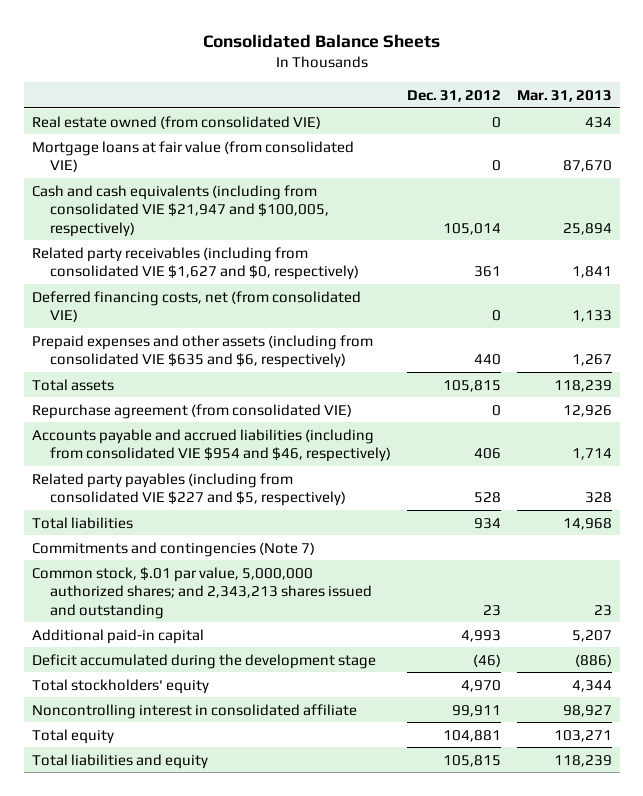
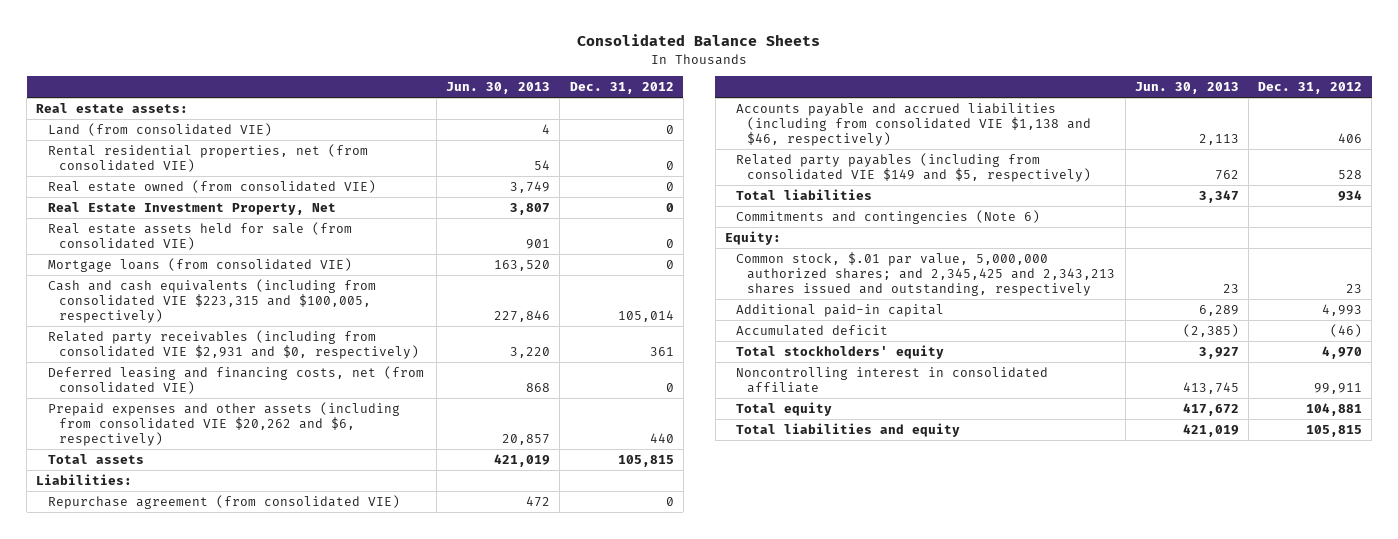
[516,89,612,102] Mar. 31, 2013 -> none
none -> [446,82,551,95] Jun. 30, 2013
none -> [36,103,189,114] Real estate assets:
none -> [47,123,272,137] Land (from consolidated VIE)
none -> [47,144,368,172] Rental residential properties, net (from consolidated VIE)
none -> [47,202,336,216] Real Estate Investment Property, Net
none -> [47,222,352,250] Real estate assets held for sale (from consolidated VIE)
[31,140,354,173] Mortgage loans at fair value (from consolidated VIE) -> [47,258,352,273] Mortgage loans (from consolidated VIE)
[31,184,329,237] Cash and cash equivalents (including from consolidated VIE $21,947 and $100,005, respectively) -> [47,279,376,323] Cash and cash equivalents (including from consolidated VIE $223,315 and $100,005, respectively)
[31,246,359,281] Related party receivables (including from consolidated VIE $1,627 and $0, respectively) -> [47,330,419,359] Related party receivables (including from consolidated VIE $2,931 and $0, respectively)
[31,290,361,323] Deferred financing costs, net (from consolidated VIE) -> [47,366,424,394] Deferred leasing and financing costs, net (from consolidated VIE)
[31,334,373,369] Prepaid expenses and other assets (including from consolidated VIE $635 and $6, respectively) -> [47,402,400,446] Prepaid expenses and other assets (including from consolidated VIE $20,262 and $6, respectively)
none -> [36,474,133,486] Liabilities:
[31,428,391,463] Accounts payable and accrued liabilities (including from consolidated VIE $954 and $46, respectively) -> [736,103,1092,146] Accounts payable and accrued liabilities (including from consolidated VIE $1,138 and $46, respectively)
[31,472,346,507] Related party payables (including from consolidated VIE $227 and $5, respectively) -> [736,153,1092,182] Related party payables (including from consolidated VIE $149 and $5, respectively)
[31,541,315,557] Commitments and contingencies (Note 7) -> [736,210,1041,225] Commitments and contingencies (Note 6)
none -> [724,231,781,246] Equity:
[31,566,372,619] Common stock, $.01 par value, 5,000,000 authorized shares; and 2,343,213 shares issued and outstanding -> [736,252,1116,296] Common stock, $.01 par value, 5,000,000 authorized shares; and 2,345,425 and 2,343,213 shares issued and outstanding, respectively
[31,653,376,669] Deficit accumulated during the development stage -> [736,325,889,337] Accumulated deficit

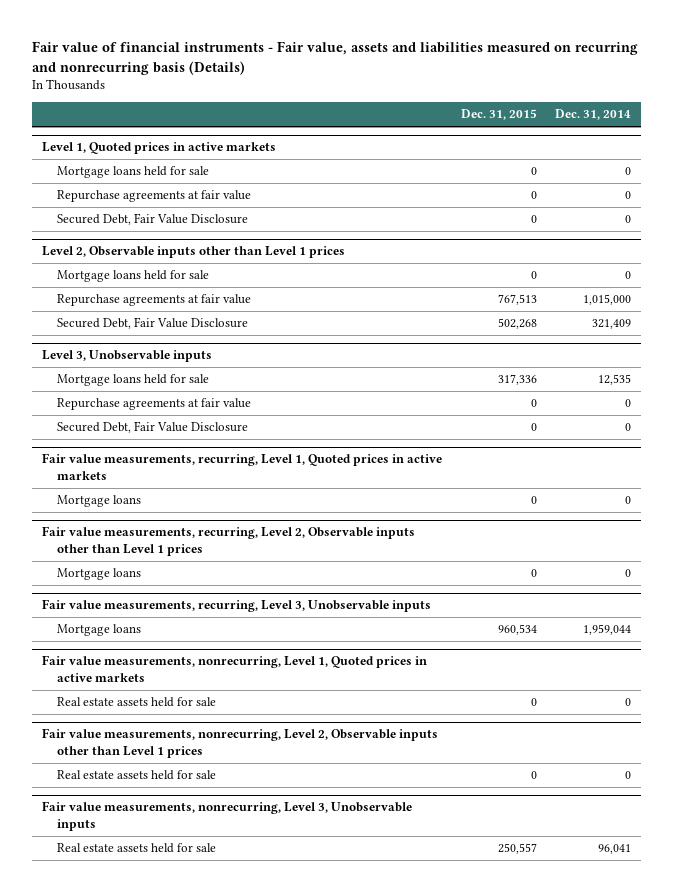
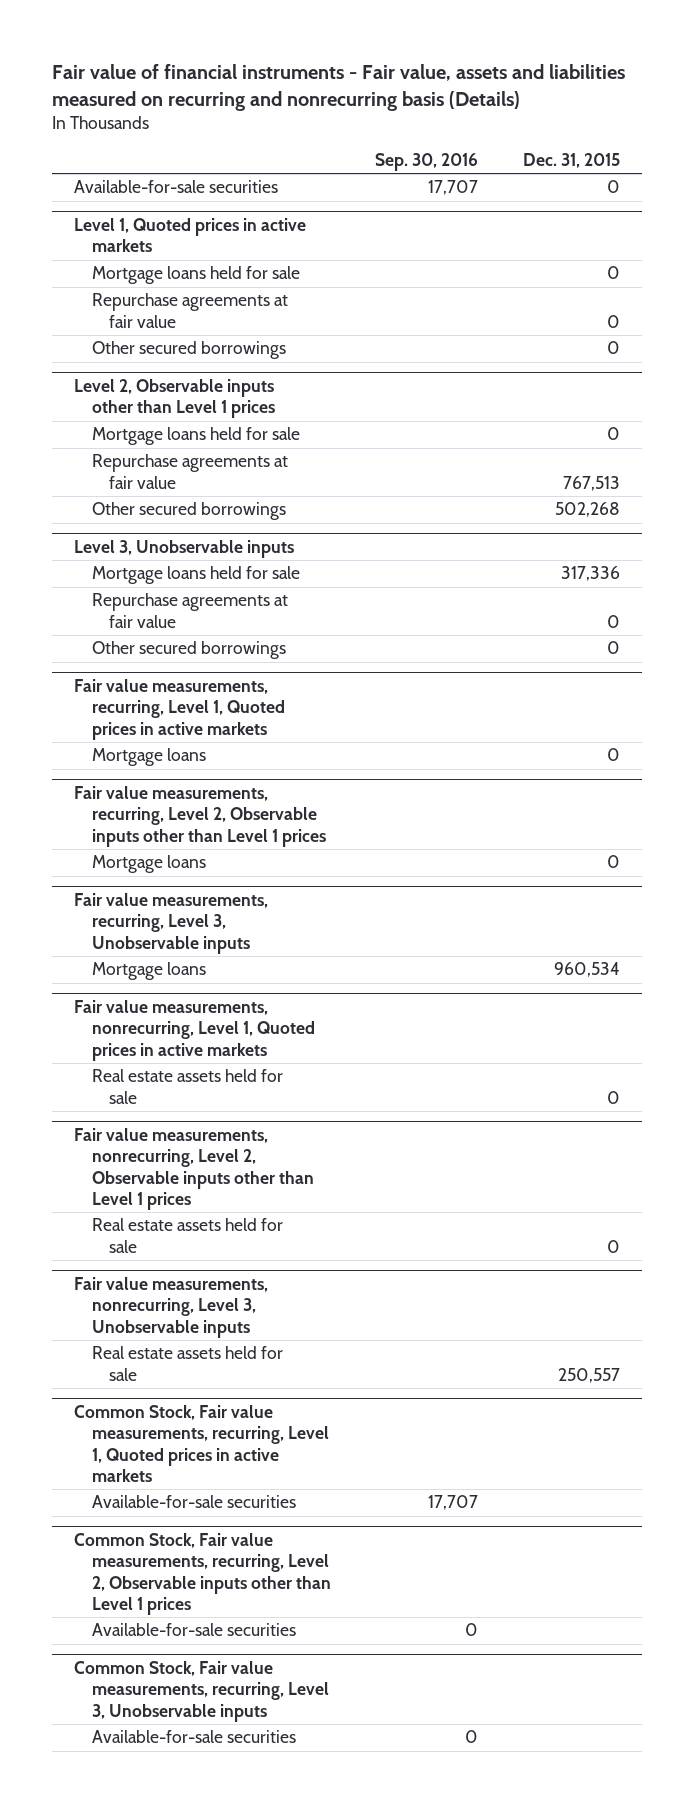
[555,109,632,121] Dec. 31, 2014 -> none
none -> [375,152,479,171] Sep. 30, 2016
none -> [74,180,279,194] Available-for-sale securities
[56,213,248,226] Secured Debt, Fair Value Disclosure -> [91,341,286,360] Other secured borrowings
[56,317,248,330] Secured Debt, Fair Value Disclosure -> [91,502,286,521] Other secured borrowings
[56,421,248,434] Secured Debt, Fair Value Disclosure -> [91,641,286,660] Other secured borrowings
none -> [74,1405,329,1482] Common Stock, Fair value measurements, recurring, Level 1, Quoted prices in active markets
none -> [91,1495,296,1509] Available-for-sale securities
none -> [74,1533,331,1615] Common Stock, Fair value measurements, recurring, Level 2, Observable inputs other than Level 1 prices
none -> [91,1623,296,1637] Available-for-sale securities
none -> [74,1661,329,1722] Common Stock, Fair value measurements, recurring, Level 3, Unobservable inputs
none -> [91,1730,296,1744] Available-for-sale securities

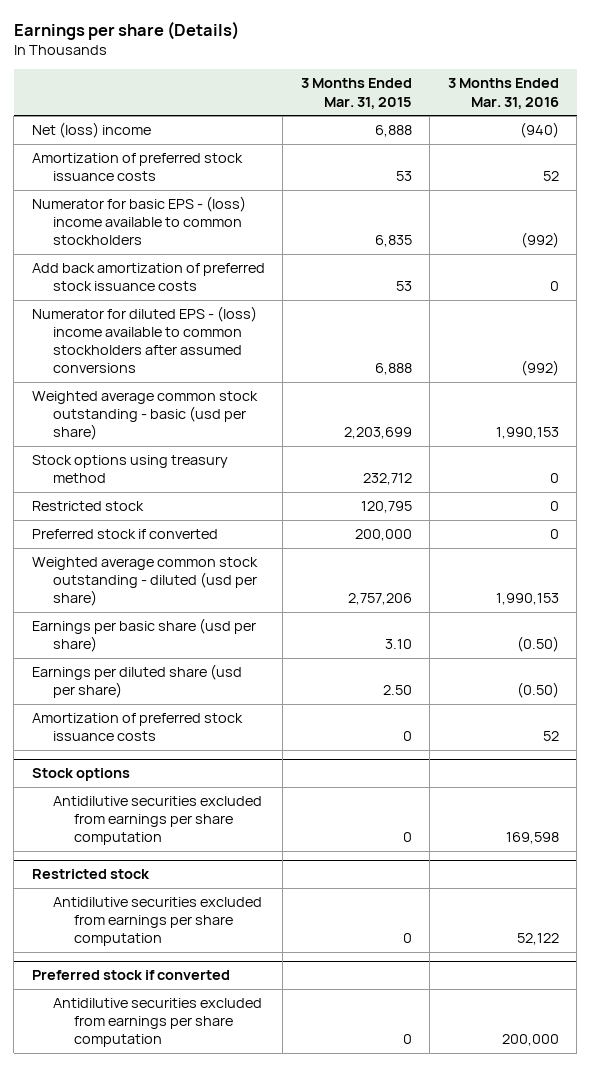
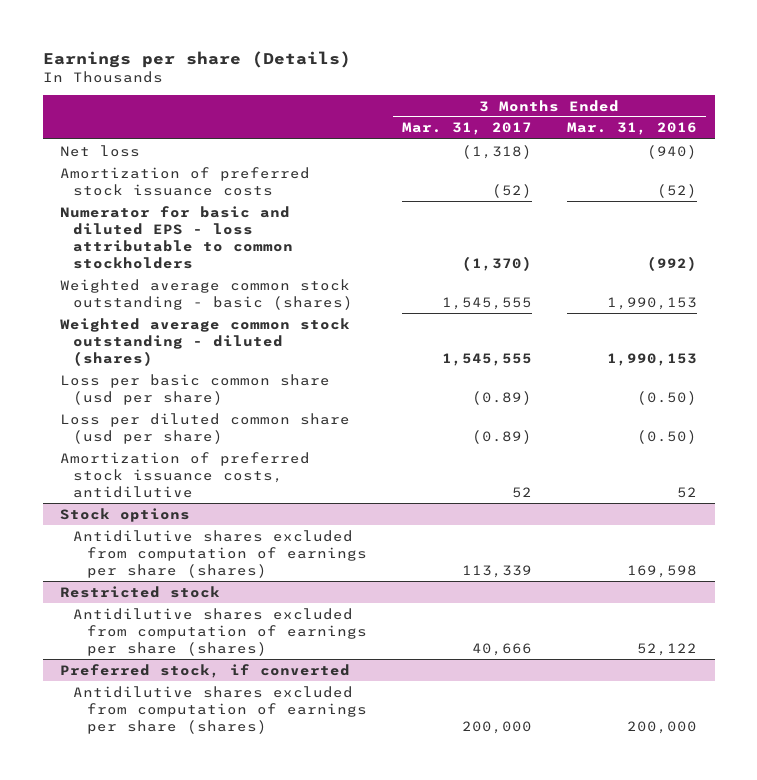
[300,78,412,109] 3 Months Ended Mar. 31, 2015 -> none
none -> [401,122,532,136] Mar. 31, 2017
[31,263,265,292] Add back amortization of preferred stock issuance costs -> none
[31,306,257,374] Numerator for diluted EPS - (loss) income available to common stockholders after assumed conversions -> none
[31,455,228,484] Stock options using treasury method -> none
[31,501,144,512] Restricted stock -> none
[31,529,218,540] Preferred stock if converted -> none
[31,122,151,139] Net (loss) income -> [60,144,141,157] Net loss
[542,171,559,182] 52 -> [656,183,697,198] (52)
[31,196,246,246] Numerator for basic EPS - (loss) income available to common stockholders -> [60,205,294,269] Numerator for basic and diluted EPS - loss attributable to common stockholders
[31,391,258,441] Weighted average common stock outstanding - basic (usd per share) -> [60,278,354,310] Weighted average common stock outstanding - basic (shares)
[31,557,258,607] Weighted average common stock outstanding - diluted (usd per share) -> [60,317,351,366] Weighted average common stock outstanding - diluted (shares)
[31,618,256,653] Earnings per basic share (usd per share) -> [60,373,331,405] Loss per basic common share (usd per share)
[31,664,242,699] Earnings per diluted share (usd per share) -> [60,412,351,444] Loss per diluted common share (usd per share)
[31,713,243,742] Amortization of preferred stock issuance costs -> [60,451,311,498] Amortization of preferred stock issuance costs, antidilutive
[52,796,262,846] Antidilutive securities excluded from earnings per share computation -> [73,529,367,578] Antidilutive shares excluded from computation of earnings per share (shares)
[52,897,262,947] Antidilutive securities excluded from earnings per share computation -> [73,607,367,656] Antidilutive shares excluded from computation of earnings per share (shares)
[31,970,230,981] Preferred stock if converted -> [60,663,351,678] Preferred stock, if converted
[52,998,262,1048] Antidilutive securities excluded from earnings per share computation -> [73,685,367,734] Antidilutive shares excluded from computation of earnings per share (shares)

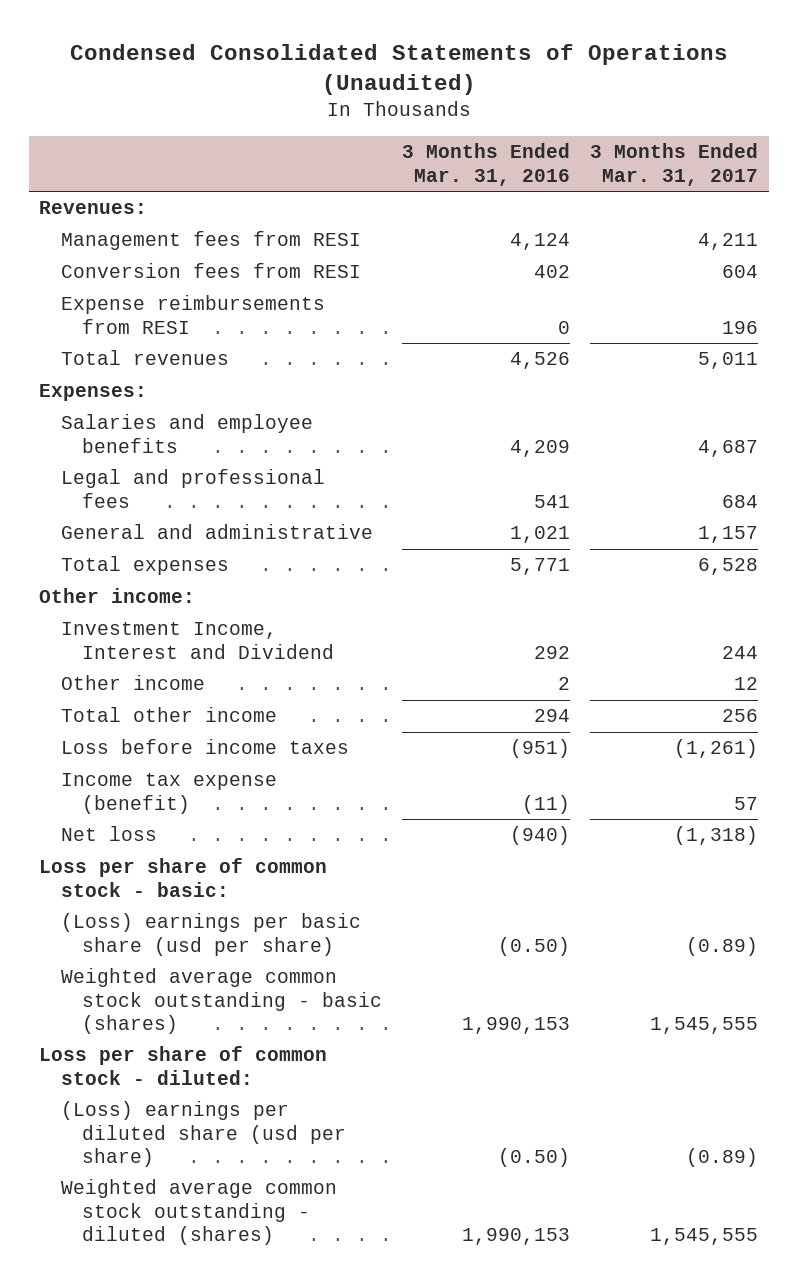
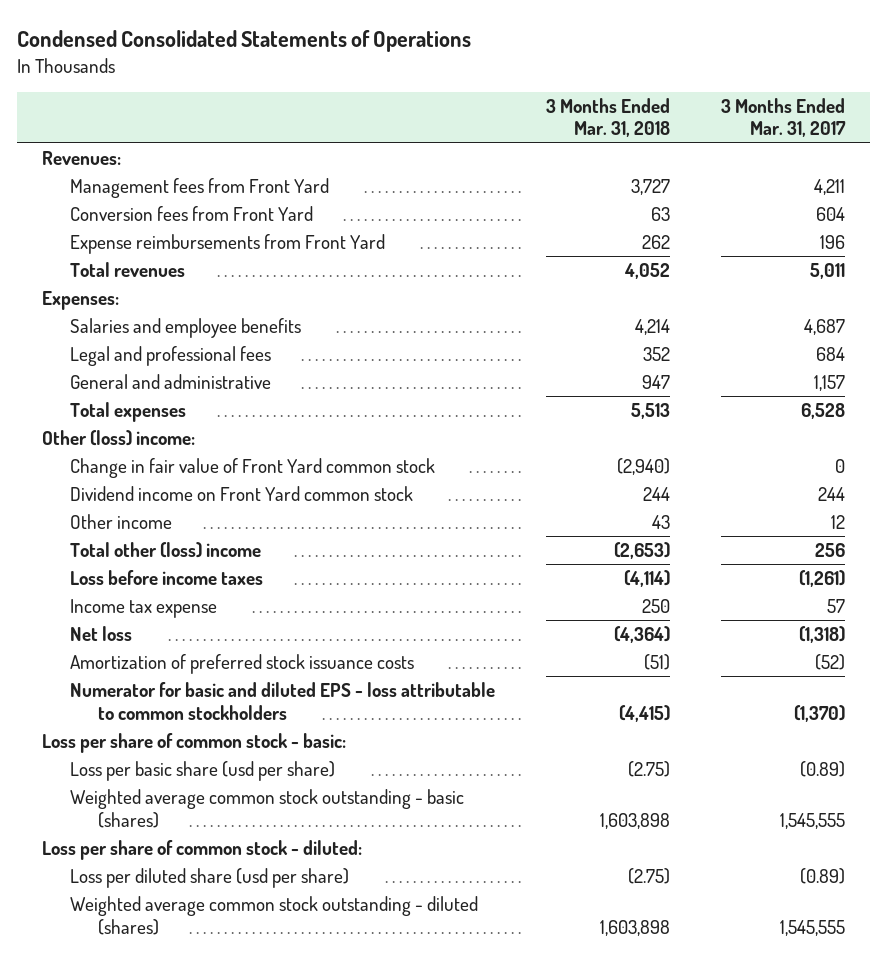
[69,43,728,96] Condensed Consolidated Statements of Operations (Unaudited) -> [17,29,472,52] Condensed Consolidated Statements of Operations
[402,143,571,186] 3 Months Ended Mar. 31, 2016 -> none
none -> [546,98,671,138] 3 Months Ended Mar. 31, 2018
[60,231,361,251] Management fees from RESI -> [70,178,330,199] Management fees from Front Yard
[60,263,361,279] Conversion fees from RESI -> [70,206,314,222] Conversion fees from Front Yard
[60,295,325,334] Expense reimbursements from RESI -> [70,234,386,255] Expense reimbursements from Front Yard
[39,588,196,604] Other income: -> [42,430,196,447] Other (loss) income:
none -> [70,458,436,479] Change in fair value of Front Yard common stock
[60,622,335,659] Investment Income, Interest and Dividend -> [70,486,414,502] Dividend income on Front Yard common stock
[60,707,277,723] Total other income -> [70,542,262,559] Total other (loss) income
[60,773,277,814] Income tax expense (benefit) -> [70,599,218,619] Income tax expense
none -> [70,654,415,675] Amortization of preferred stock issuance costs
none -> [70,682,496,720] Numerator for basic and diluted EPS - loss attributable to common stockholders
[60,913,361,956] (Loss) earnings per basic share (usd per share) -> [70,761,336,782] Loss per basic share (usd per share)
[60,1101,347,1167] (Loss) earnings per diluted share (usd per share) -> [70,868,350,889] Loss per diluted share (usd per share)

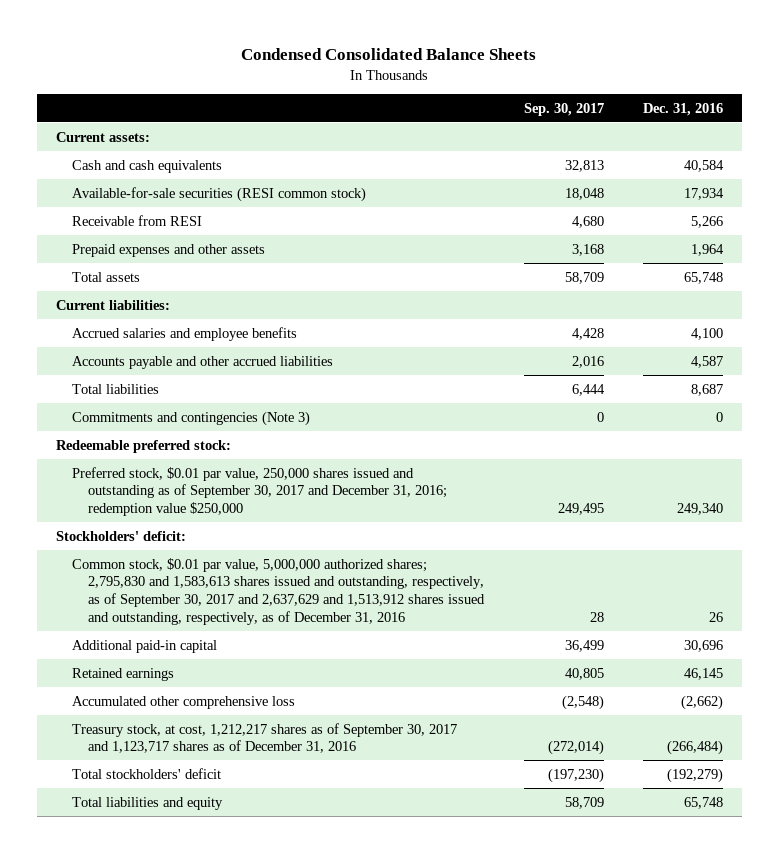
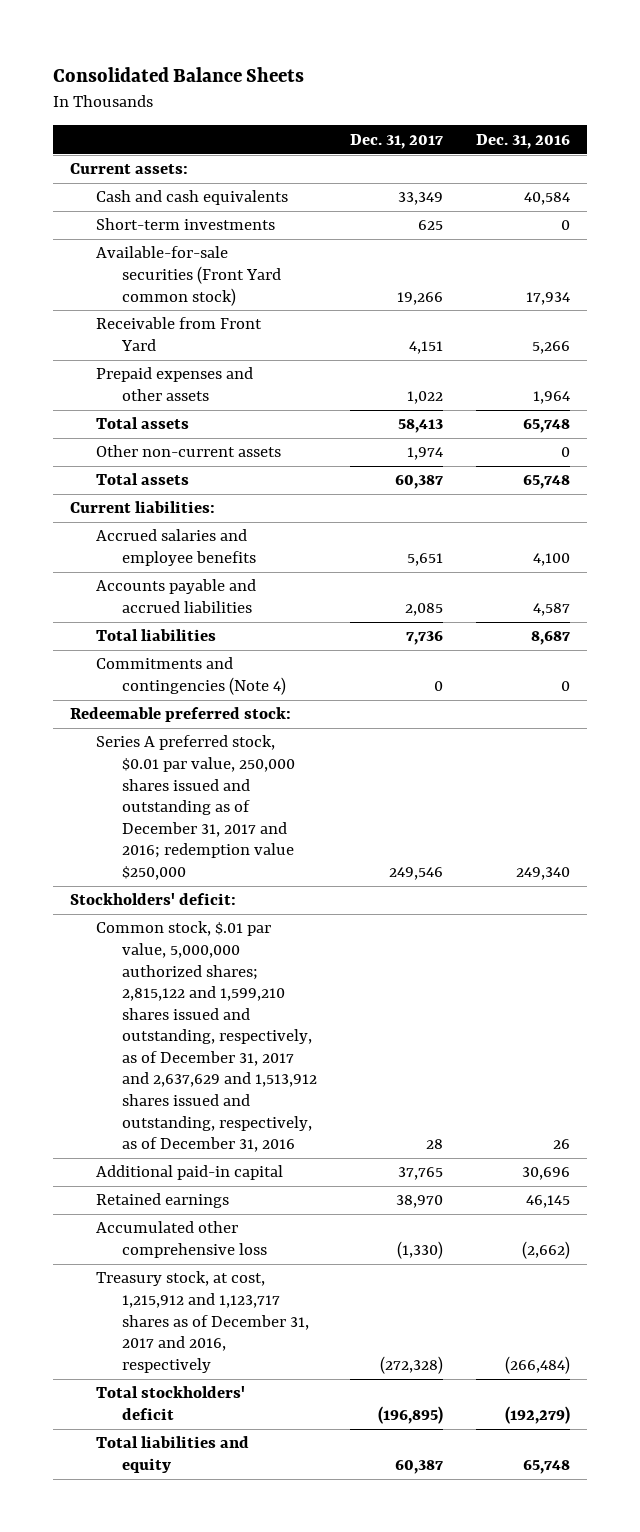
[241,47,537,60] Condensed Consolidated Balance Sheets -> [53,66,305,82] Consolidated Balance Sheets
[523,102,604,116] Sep. 30, 2017 -> none
none -> [349,133,443,149] Dec. 31, 2017
none -> [95,218,275,231] Short-term investments
[72,186,367,202] Available-for-sale securities (RESI common stock) -> [95,246,281,306] Available-for-sale securities (Front Yard common stock)
[72,214,203,226] Receivable from RESI -> [95,317,262,352] Receivable from Front Yard
none -> [95,445,281,458] Other non-current assets
none -> [95,473,189,486] Total assets
[72,355,334,369] Accounts payable and other accrued liabilities -> [95,579,256,614] Accounts payable and accrued liabilities
[72,410,311,426] Commitments and contingencies (Note 3) -> [95,657,286,696] Commitments and contingencies (Note 4)
[72,466,448,517] Preferred stock, $0.01 par value, 250,000 shares issued and outstanding as of September 30, 2017 and December 31, 2016; redemption value $250,000 -> [95,735,295,880] Series A preferred stock, $0.01 par value, 250,000 shares issued and outstanding as of December 31, 2017 and 2016; redemption value $250,000
[72,557,486,626] Common stock, $0.01 par value, 5,000,000 authorized shares; 2,795,830 and 1,583,613 shares issued and outstanding, respectively, as of September 30, 2017 and 2,637,629 and 1,513,912 shares issued and outstanding, respectively, as of December 31, 2016 -> [95,921,317,1153] Common stock, $.01 par value, 5,000,000 authorized shares; 2,815,122 and 1,599,210 shares issued and outstanding, respectively, as of December 31, 2017 and 2,637,629 and 1,513,912 shares issued and outstanding, respectively, as of December 31, 2016
[72,722,458,754] Treasury stock, at cost, 1,212,217 shares as of September 30, 2017 and 1,123,717 shares as of December 31, 2016 -> [95,1271,309,1373] Treasury stock, at cost, 1,215,912 and 1,123,717 shares as of December 31, 2017 and 2016, respectively

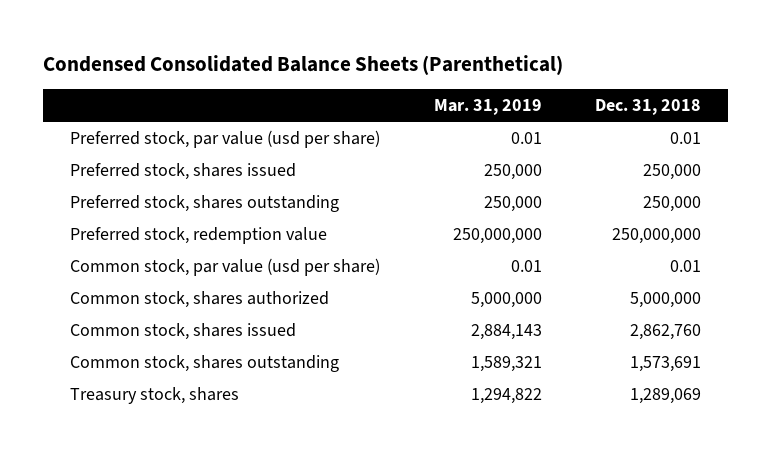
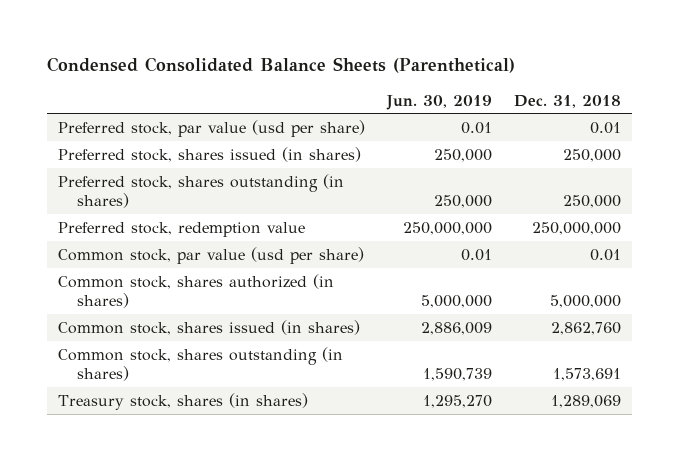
[433,99,542,116] Mar. 31, 2019 -> none
none -> [385,94,492,110] Jun. 30, 2019
[69,163,296,181] Preferred stock, shares issued -> [57,146,361,162] Preferred stock, shares issued (in shares)
[69,195,339,213] Preferred stock, shares outstanding -> [57,173,344,208] Preferred stock, shares outstanding (in shares)
[69,291,329,309] Common stock, shares authorized -> [57,273,334,308] Common stock, shares authorized (in shares)
[69,323,296,341] Common stock, shares issued -> [57,319,360,335] Common stock, shares issued (in shares)
[69,355,339,373] Common stock, shares outstanding -> [57,346,343,381] Common stock, shares outstanding (in shares)
[69,387,239,405] Treasury stock, shares -> [57,392,308,410] Treasury stock, shares (in shares)

